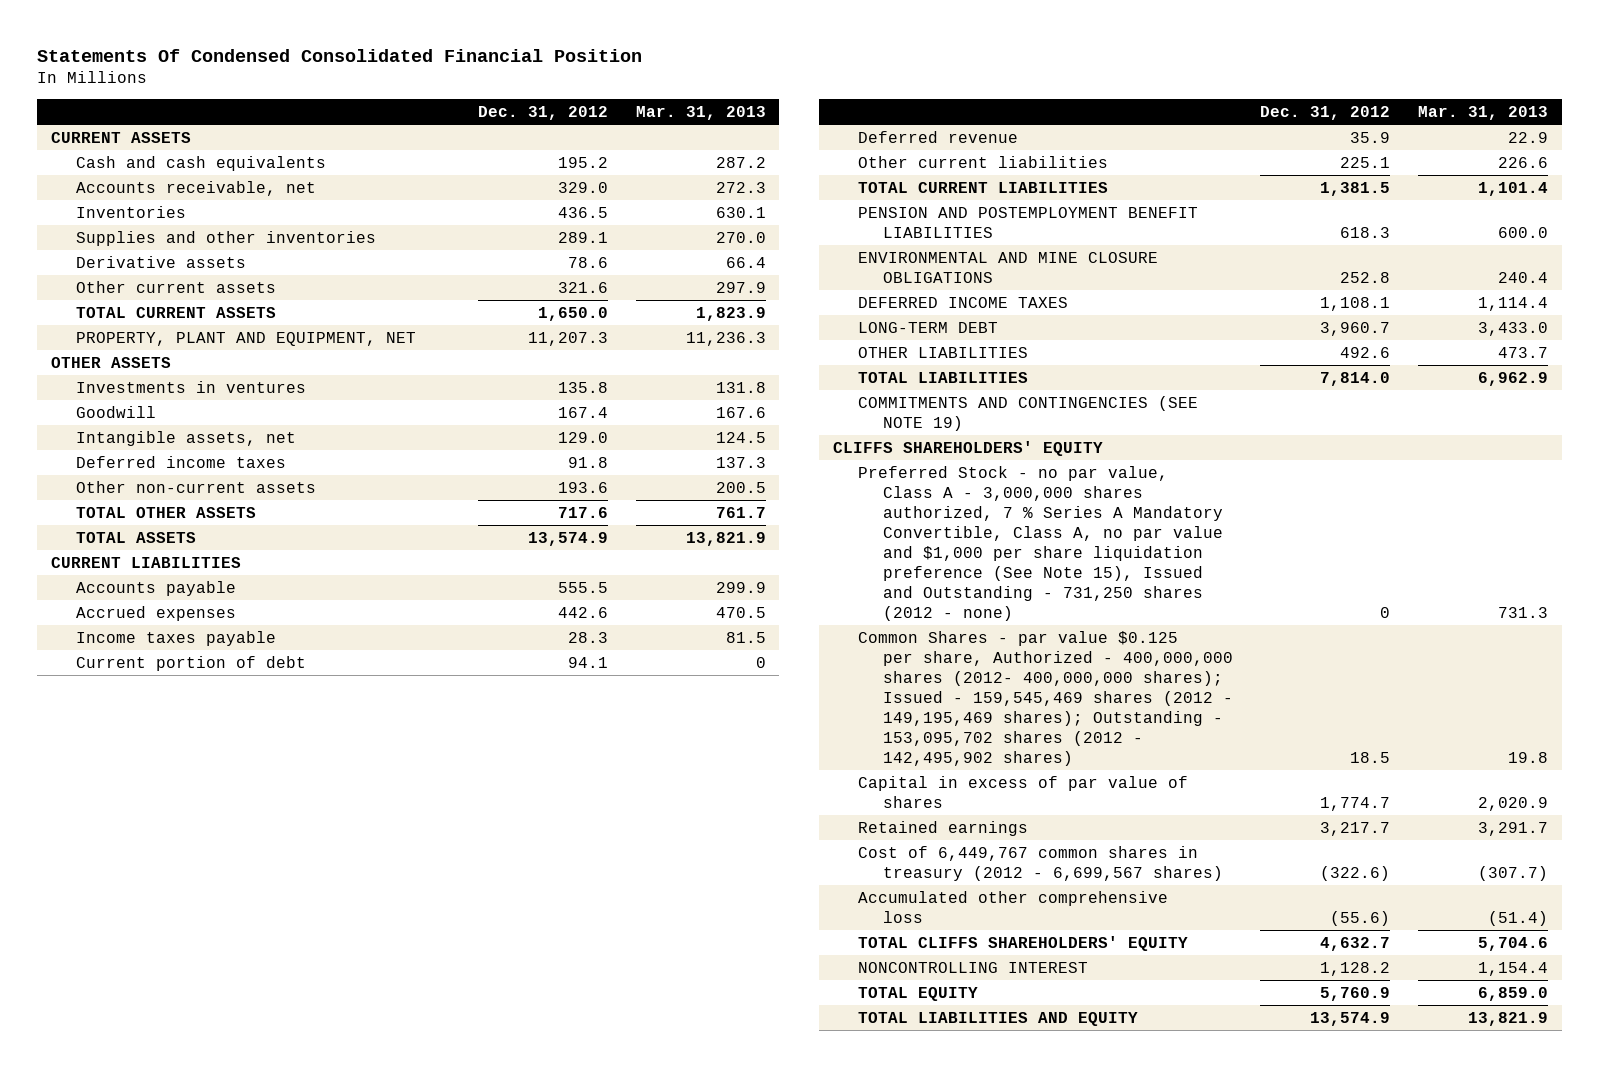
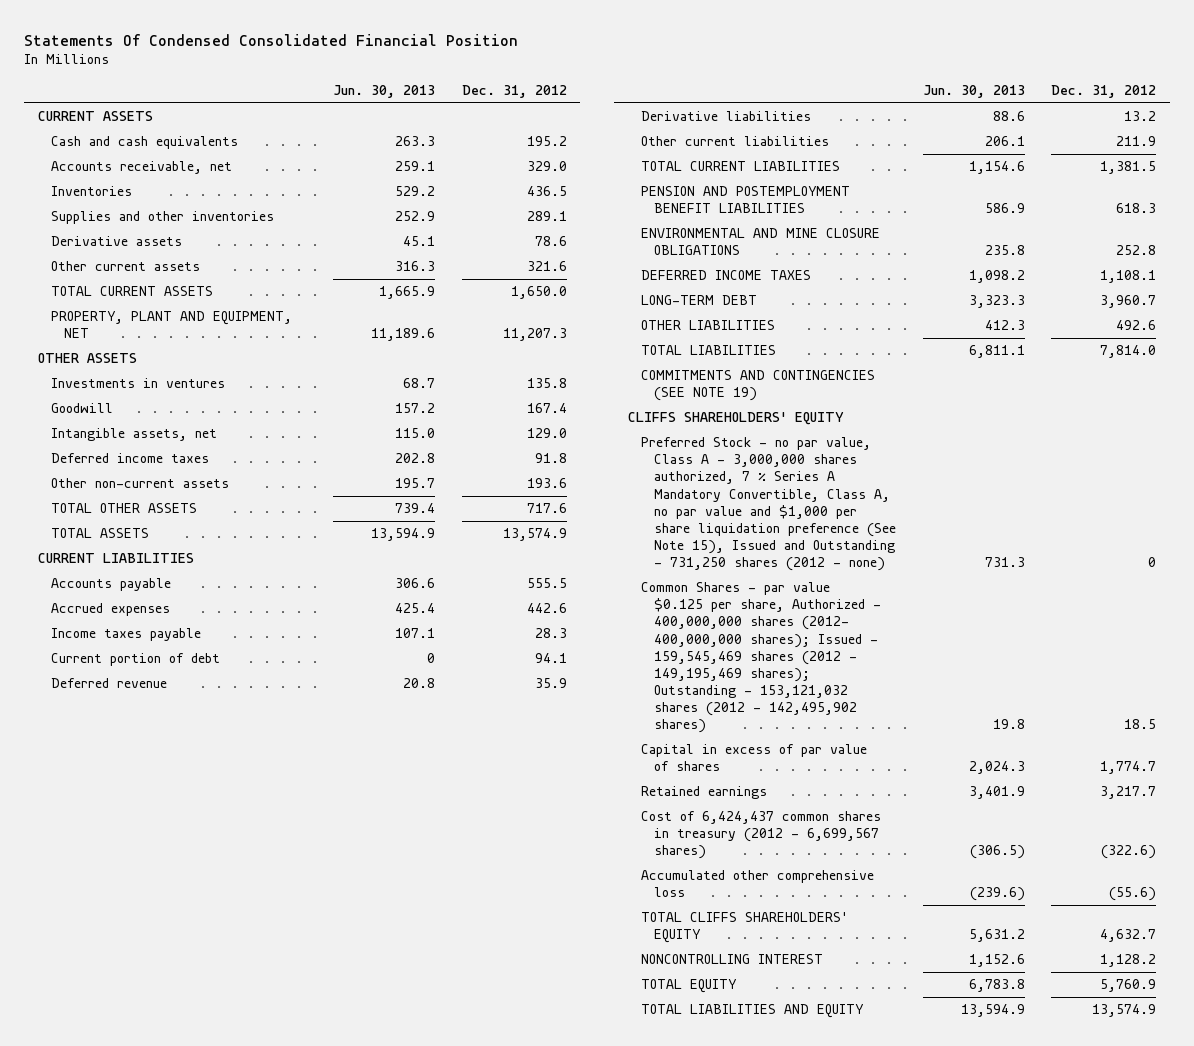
[635,105,766,120] Mar. 31, 2013 -> none
none -> [332,85,435,99] Jun. 30, 2013
none -> [640,111,811,122] Derivative liabilities
[1340,156,1391,168] 225.1 -> [1116,136,1157,147] 211.9
[857,630,1233,766] Common Shares - par value $0.125 per share, Authorized - 400,000,000 shares (2012- 400,000,000 shares); Issued - 159,545,469 shares (2012 - 149,195,469 shares); Outstanding - 153,095,702 shares (2012 - 142,495,902 shares) -> [640,582,881,734] Common Shares - par value $0.125 per share, Authorized - 400,000,000 shares (2012- 400,000,000 shares); Issued - 159,545,469 shares (2012 - 149,195,469 shares); Outstanding - 153,121,032 shares (2012 - 142,495,902 shares)
[857,845,1223,881] Cost of 6,449,767 common shares in treasury (2012 - 6,699,567 shares) -> [640,811,881,860] Cost of 6,424,437 common shares in treasury (2012 - 6,699,567 shares)

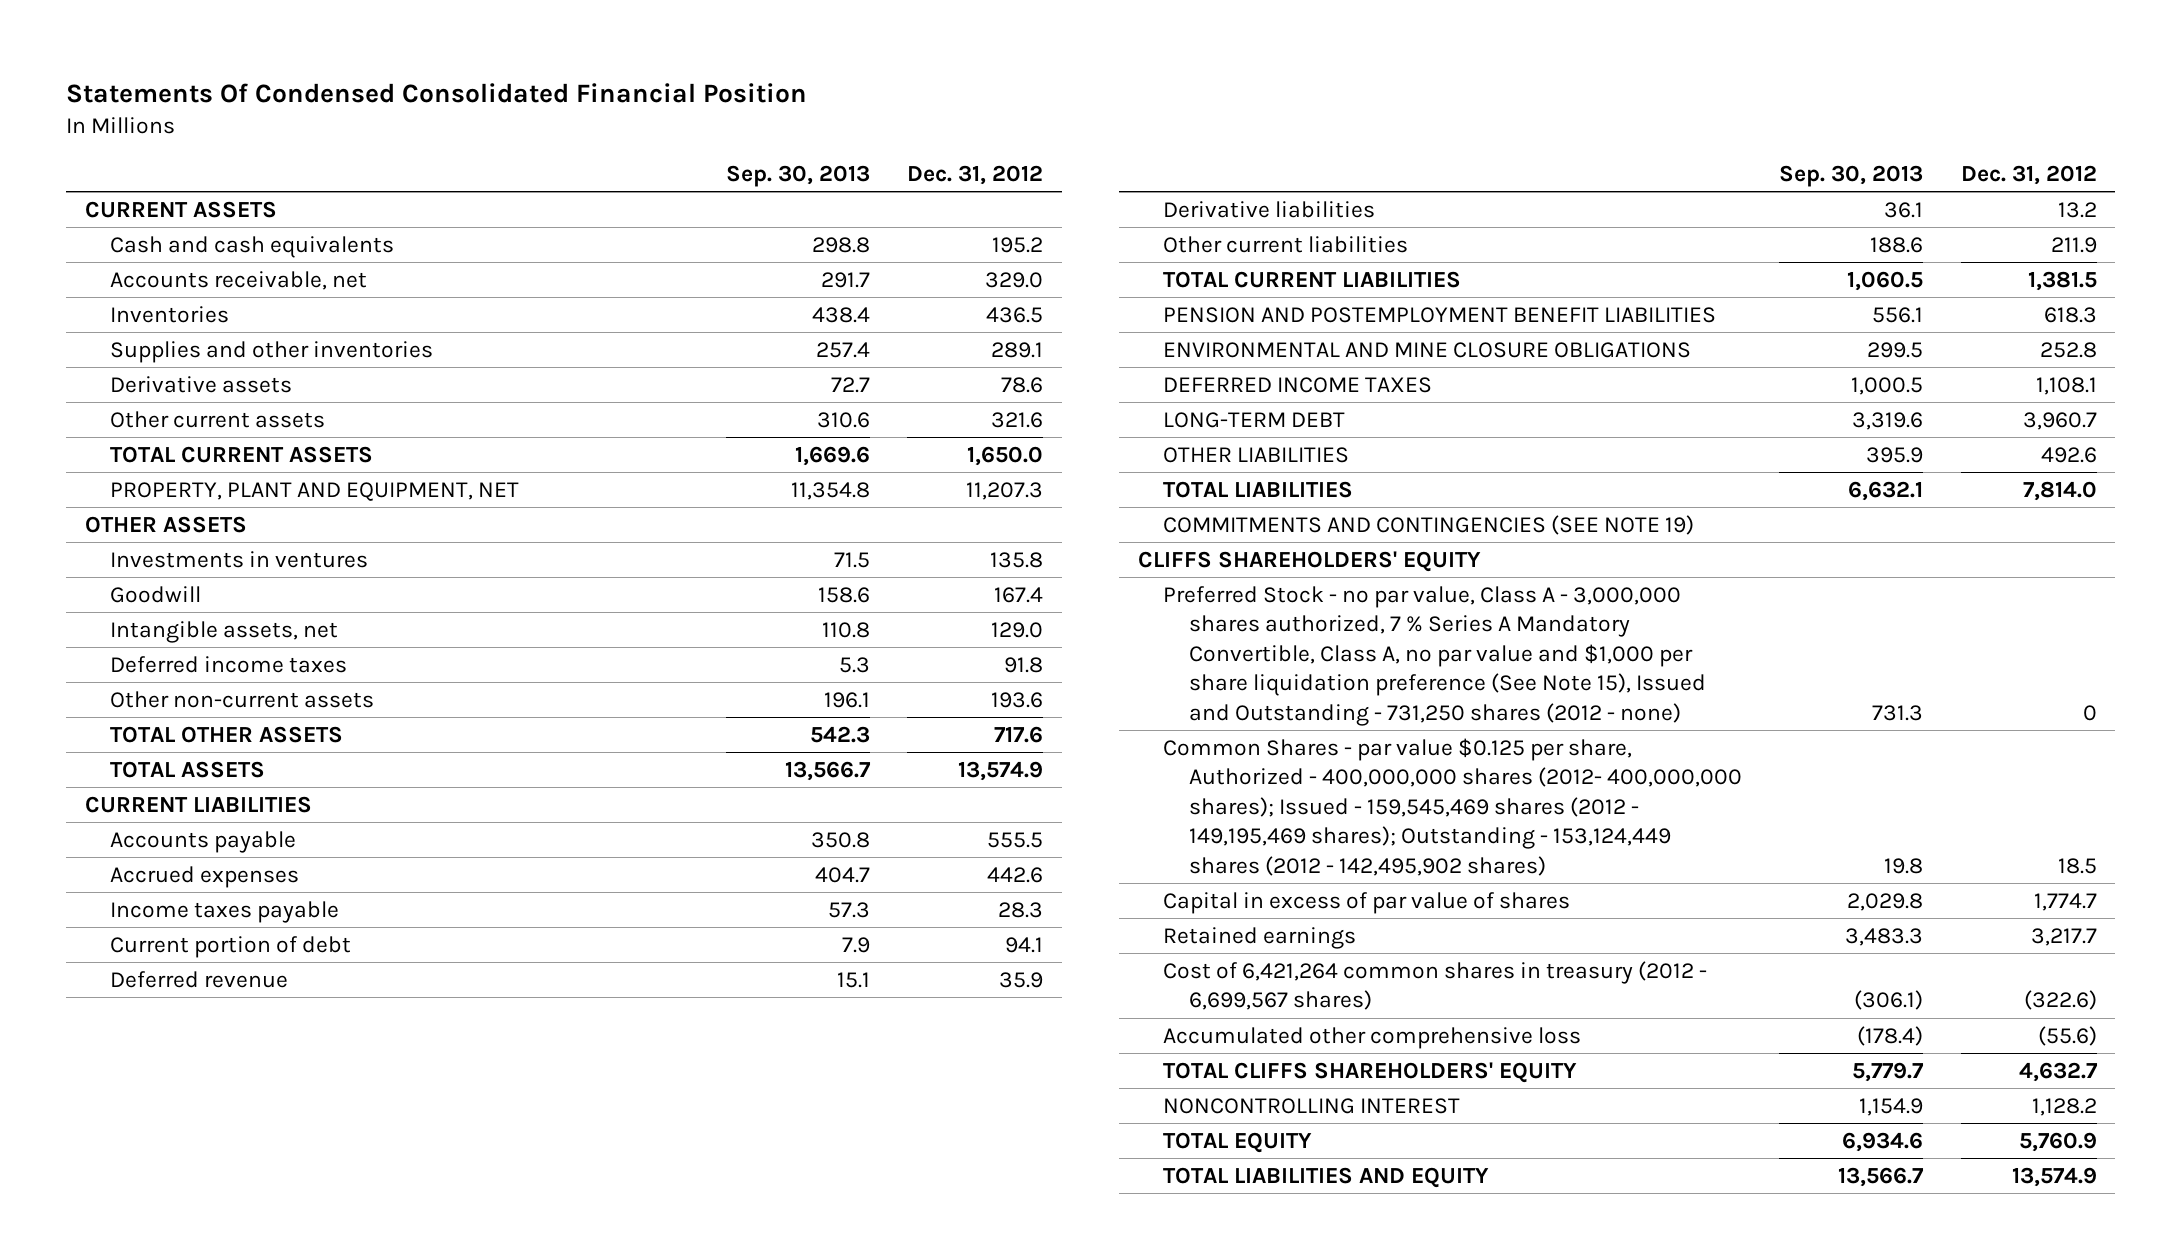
[332,85,435,99] Jun. 30, 2013 -> none
none -> [725,164,870,187] Sep. 30, 2013
[640,582,881,734] Common Shares - par value $0.125 per share, Authorized - 400,000,000 shares (2012- 400,000,000 shares); Issued - 159,545,469 shares (2012 - 149,195,469 shares); Outstanding - 153,121,032 shares (2012 - 142,495,902 shares) -> [1163,737,1742,876] Common Shares - par value $0.125 per share, Authorized - 400,000,000 shares (2012- 400,000,000 shares); Issued - 159,545,469 shares (2012 - 149,195,469 shares); Outstanding - 153,124,449 shares (2012 - 142,495,902 shares)
[640,811,881,860] Cost of 6,424,437 common shares in treasury (2012 - 6,699,567 shares) -> [1163,960,1708,1011] Cost of 6,421,264 common shares in treasury (2012 - 6,699,567 shares)

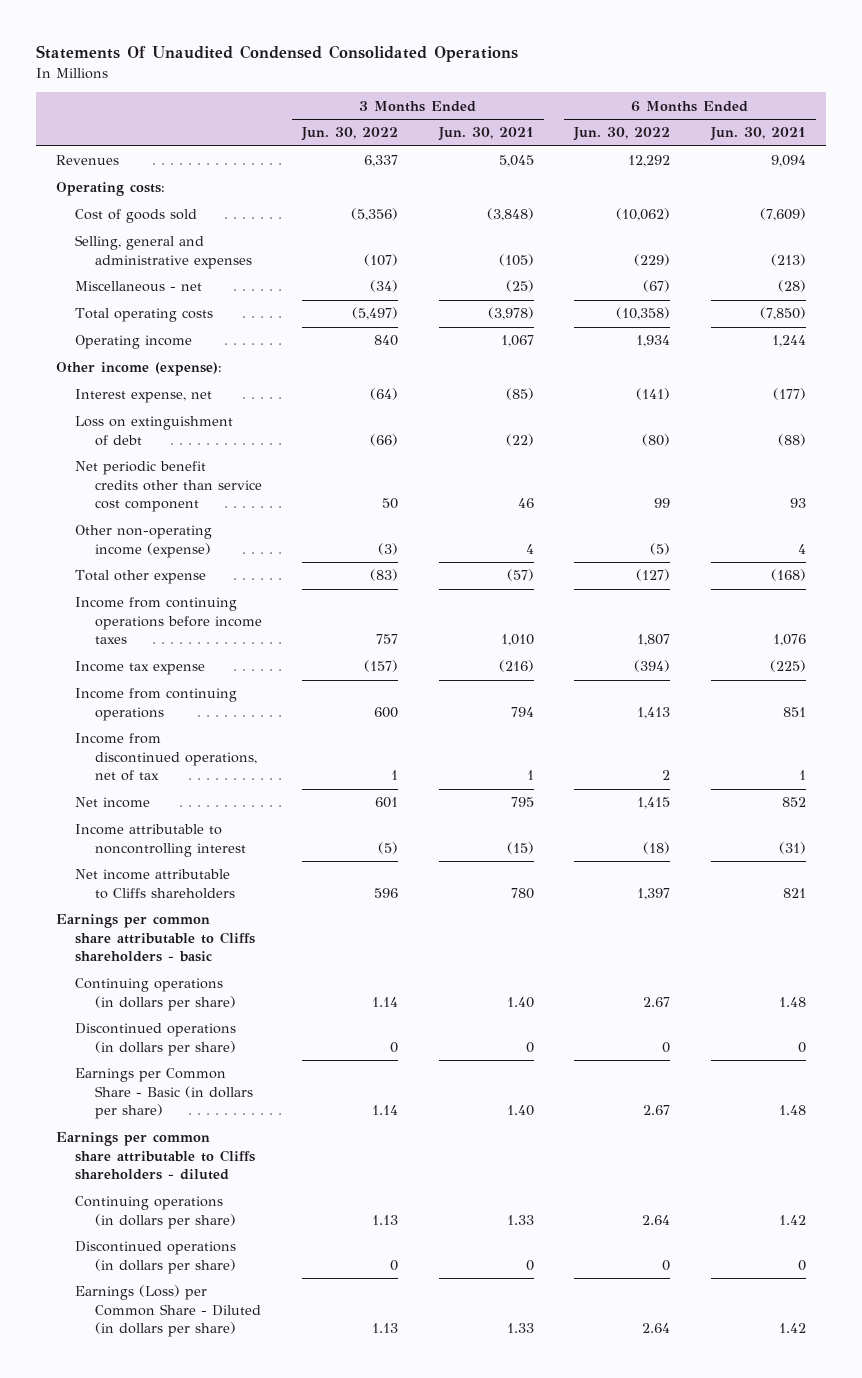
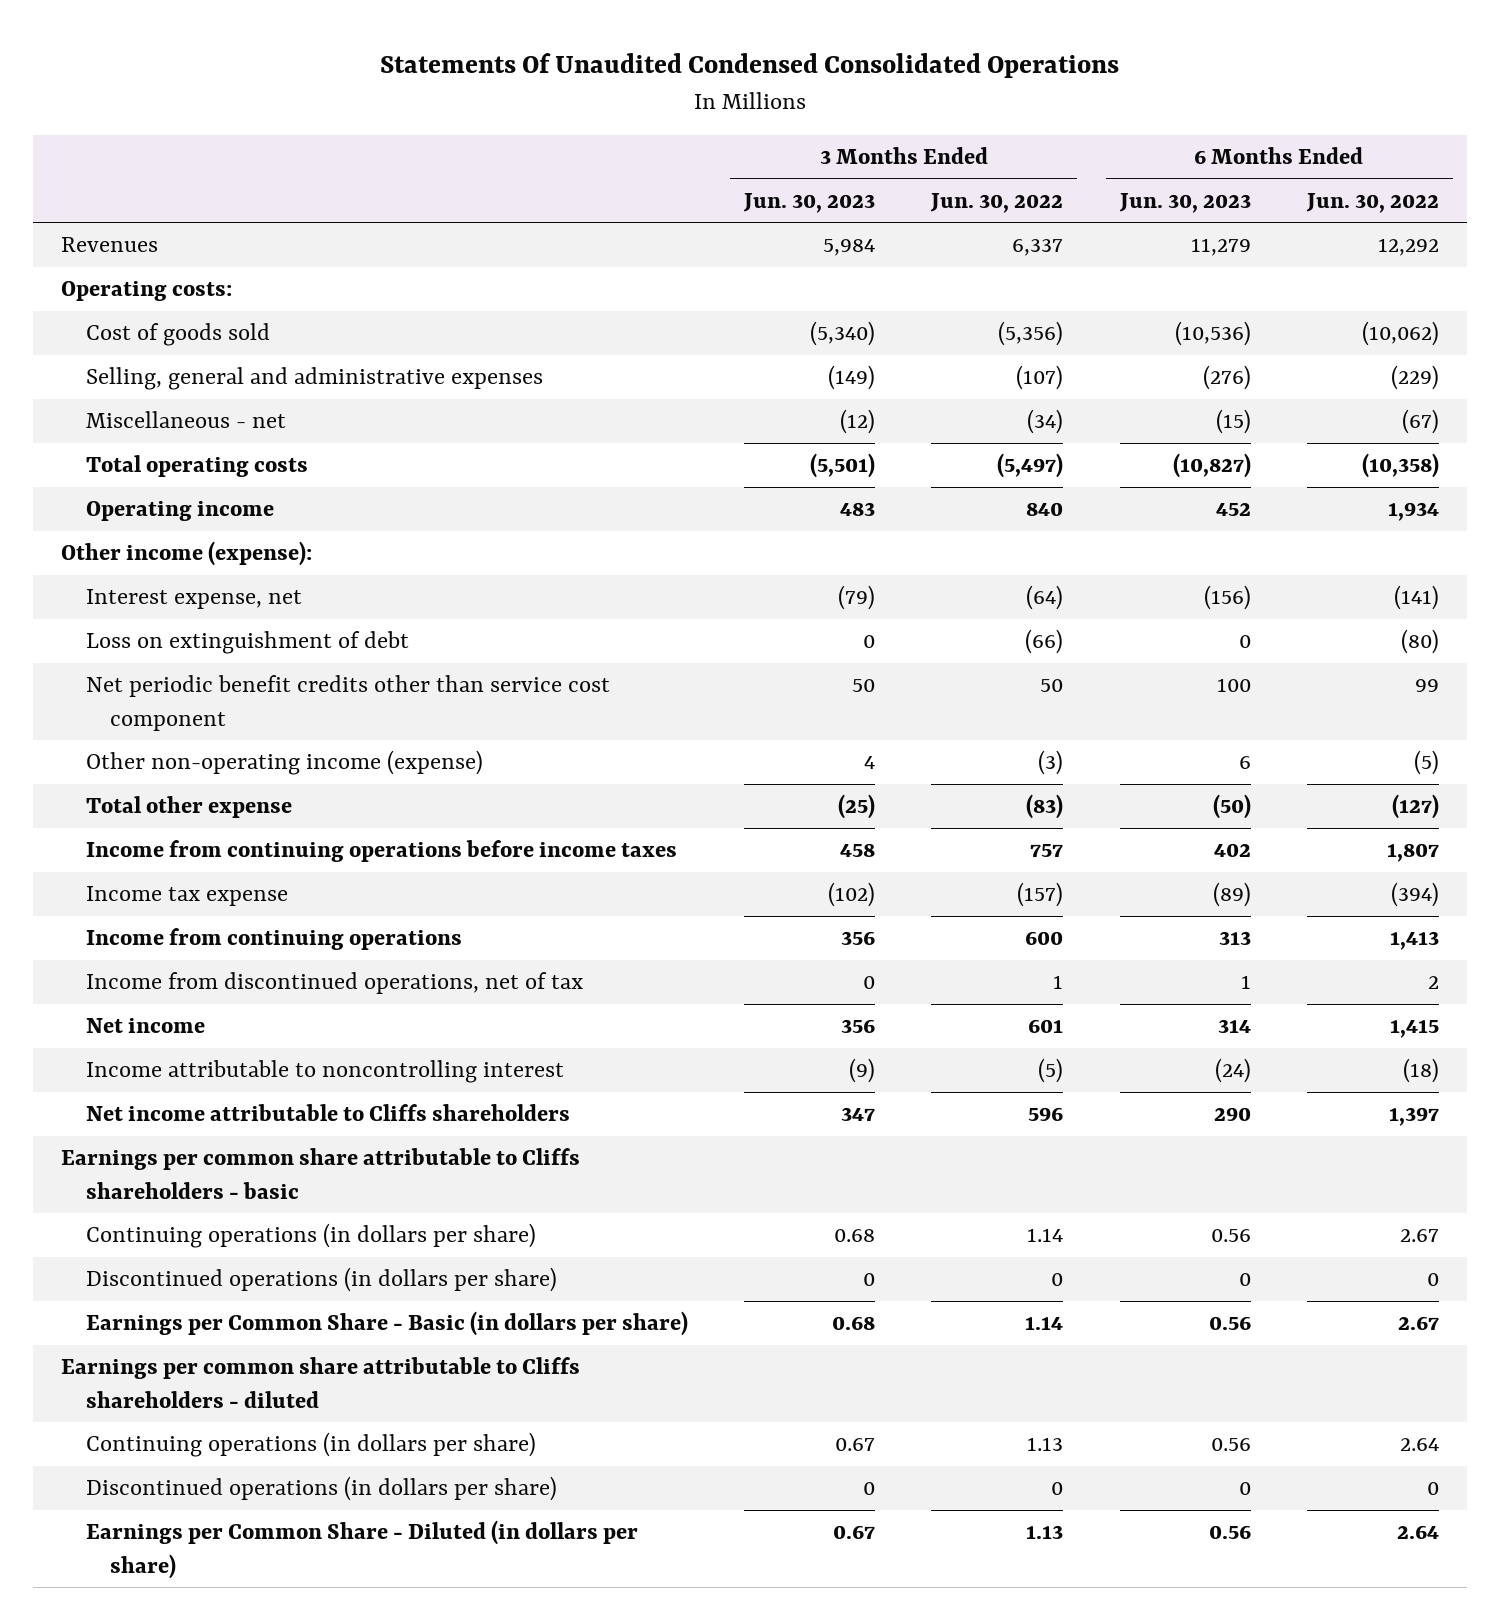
[437,127,534,142] Jun. 30, 2021 -> none
[709,127,806,142] Jun. 30, 2021 -> none
none -> [742,192,875,213] Jun. 30, 2023
none -> [1118,192,1251,213] Jun. 30, 2023
[75,1285,261,1338] Earnings (Loss) per Common Share - Diluted (in dollars per share) -> [85,1520,638,1579] Earnings per Common Share - Diluted (in dollars per share)

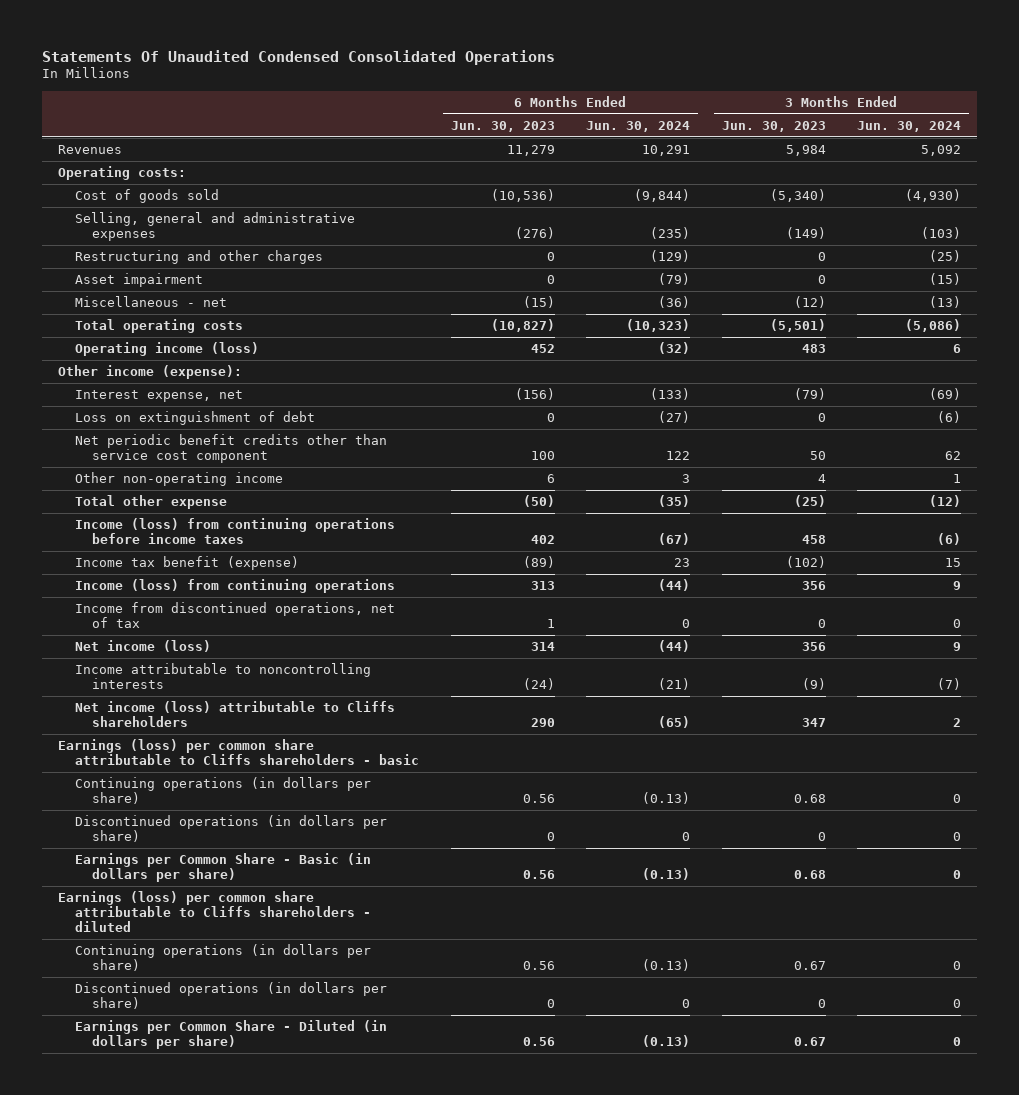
[930,192,1064,213] Jun. 30, 2022 -> none
[1305,192,1439,213] Jun. 30, 2022 -> none
none -> [586,120,691,132] Jun. 30, 2024
none -> [857,120,962,132] Jun. 30, 2024
none -> [74,250,323,265] Restructuring and other charges
none -> [74,273,203,288] Asset impairment
[85,501,274,522] Operating income -> [74,342,259,357] Operating income (loss)
[85,750,483,776] Other non-operating income (expense) -> [74,472,283,487] Other non-operating income
[85,840,677,863] Income from continuing operations before income taxes -> [74,518,395,545] Income (loss) from continuing operations before income taxes
[85,886,288,907] Income tax expense -> [74,556,299,571] Income tax benefit (expense)
[85,928,462,951] Income from continuing operations -> [74,579,395,594] Income (loss) from continuing operations
[85,1018,205,1034] Net income -> [74,640,211,653] Net income (loss)
[85,1060,564,1084] Income attributable to noncontrolling interest -> [74,663,371,690] Income attributable to noncontrolling interests
[85,1104,570,1122] Net income attributable to Cliffs shareholders -> [74,701,395,728] Net income (loss) attributable to Cliffs shareholders
[61,1148,581,1199] Earnings per common share attributable to Cliffs shareholders - basic -> [57,739,419,766] Earnings (loss) per common share attributable to Cliffs shareholders - basic
[61,1357,581,1408] Earnings per common share attributable to Cliffs shareholders - diluted -> [57,891,371,933] Earnings (loss) per common share attributable to Cliffs shareholders - diluted

